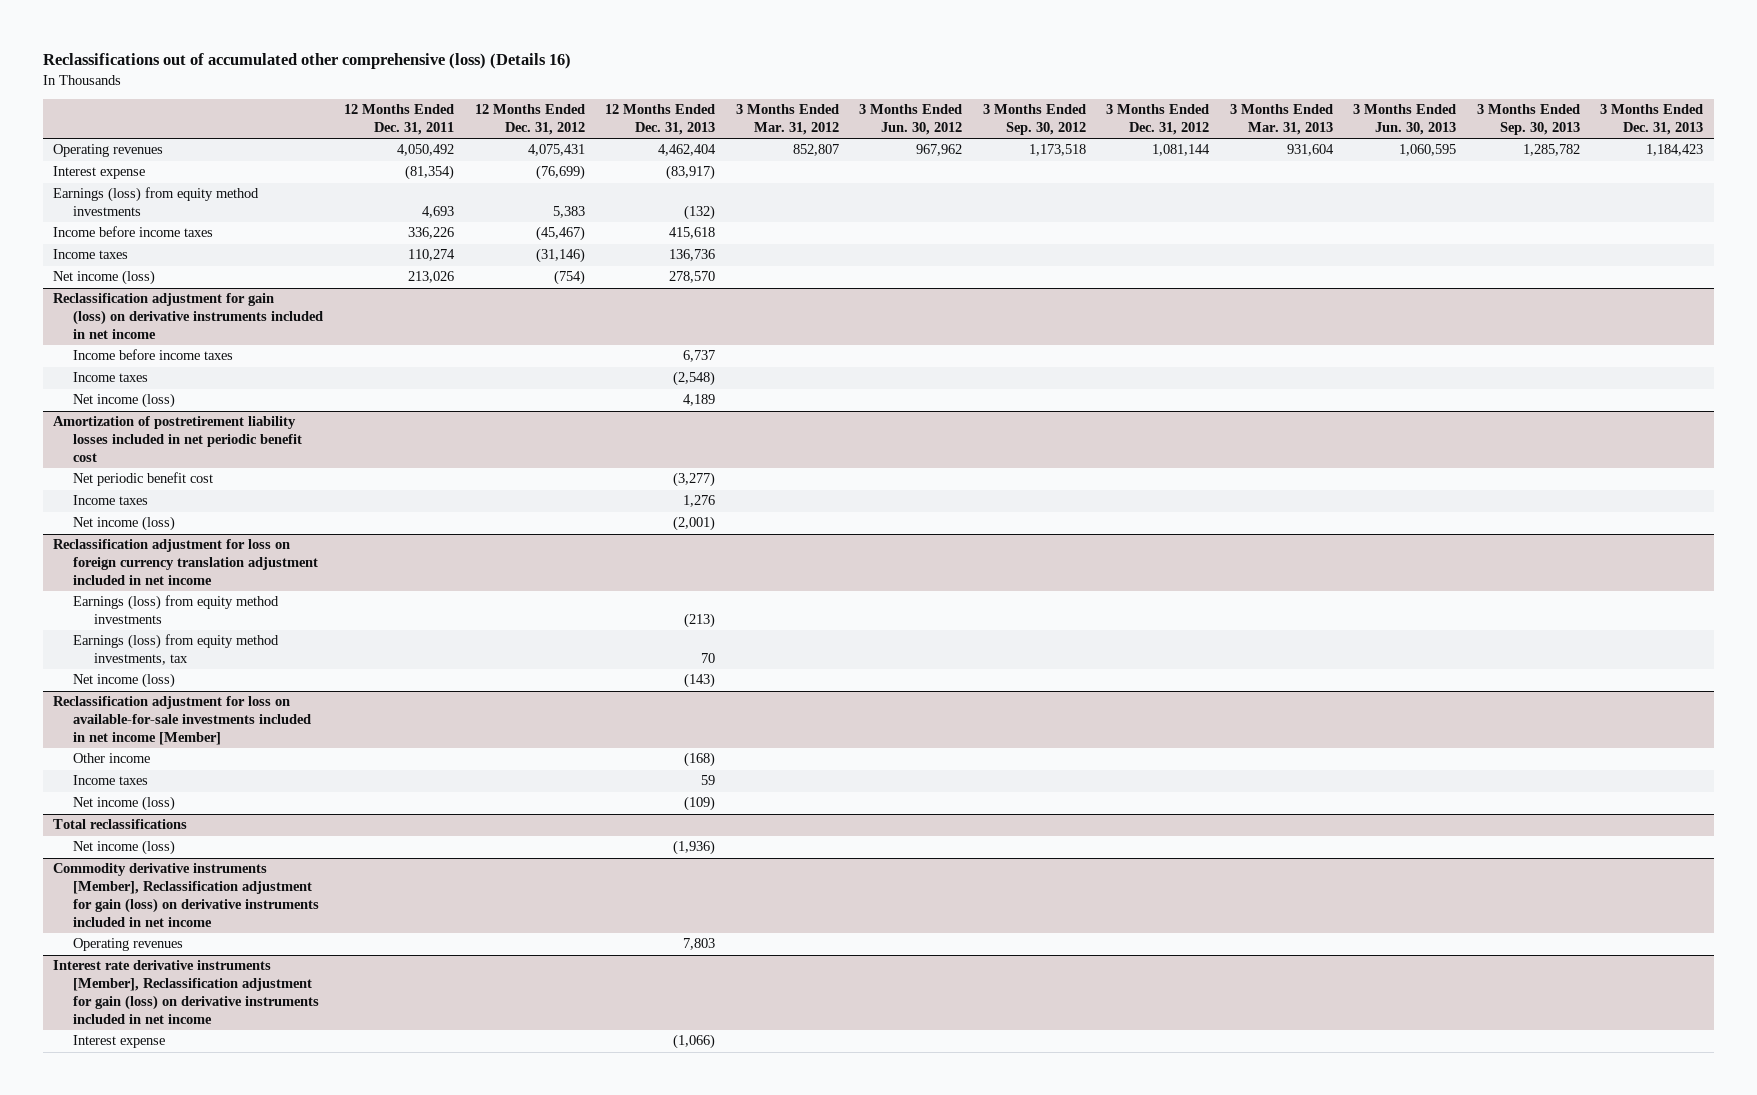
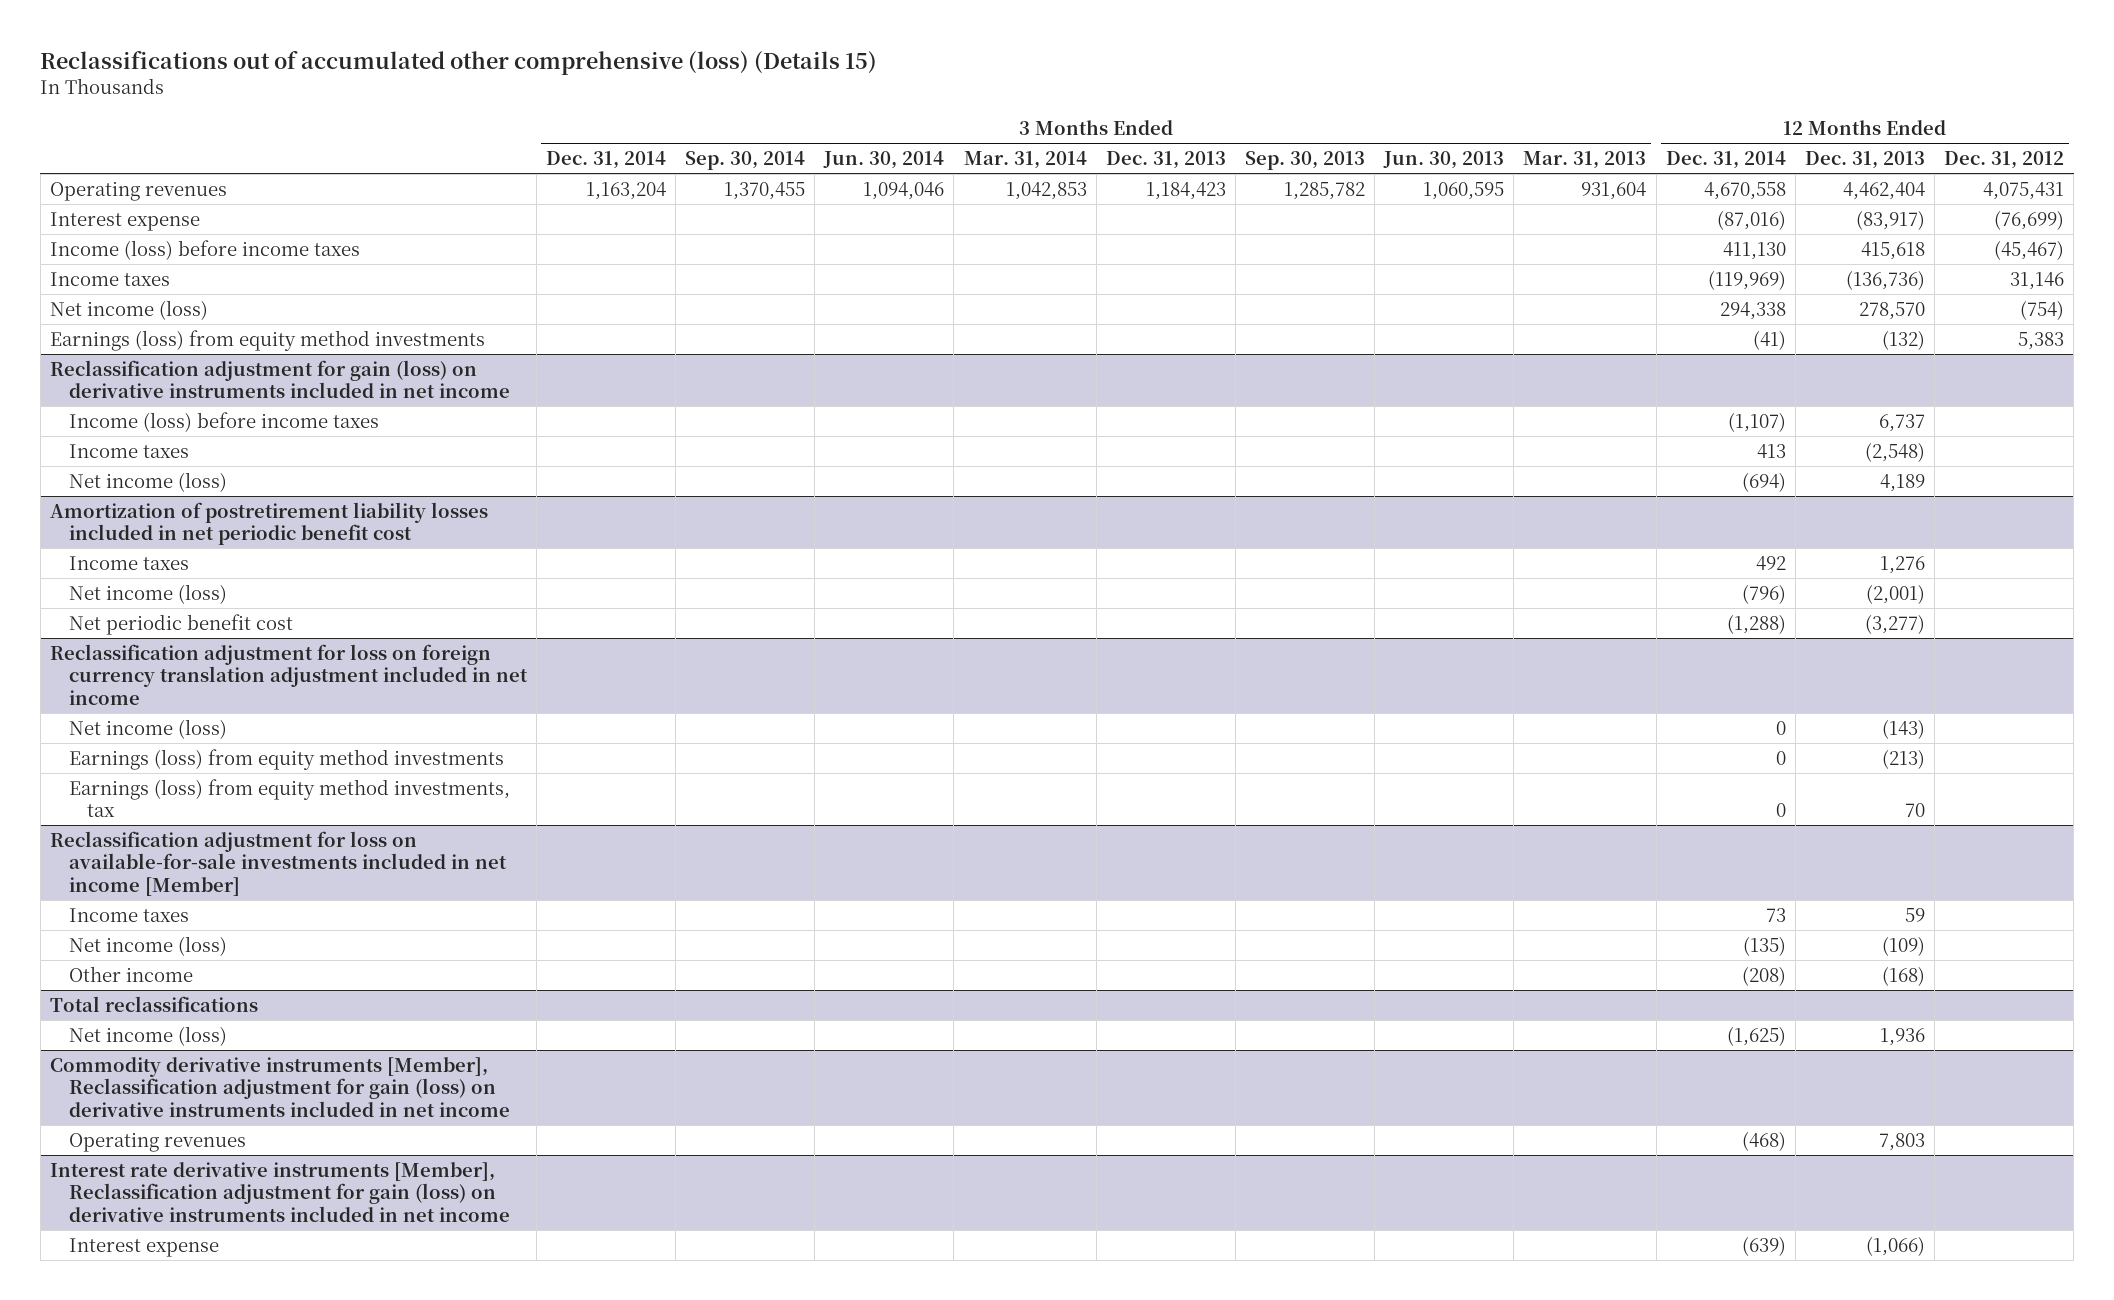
[43,53,572,70] Reclassifications out of accumulated other comprehensive (loss) (Details 16) -> [40,51,878,76] Reclassifications out of accumulated other comprehensive (loss) (Details 15)
[344,104,455,136] 12 Months Ended Dec. 31, 2011 -> none
[735,104,839,136] 3 Months Ended Mar. 31, 2012 -> none
[859,104,963,136] 3 Months Ended Jun. 30, 2012 -> none
[982,104,1086,136] 3 Months Ended Sep. 30, 2012 -> none
[1106,104,1210,136] 3 Months Ended Dec. 31, 2012 -> none
none -> [545,151,666,170] Dec. 31, 2014
none -> [685,151,806,171] Sep. 30, 2014
none -> [823,151,945,170] Jun. 30, 2014
none -> [963,151,1087,170] Mar. 31, 2014
none -> [1665,151,1786,170] Dec. 31, 2014
[53,226,214,238] Income before income taxes -> [49,239,360,260] Income (loss) before income taxes
[535,248,585,264] (31,146) -> [2010,271,2065,290] 31,146
[669,249,716,262] 136,736 -> [1845,269,1925,290] (136,736)
[53,187,260,217] Earnings (loss) from equity method investments -> [49,329,485,351] Earnings (loss) from equity method investments
[73,349,234,361] Income before income taxes -> [68,411,379,432] Income (loss) before income taxes
[73,472,214,487] Net periodic benefit cost -> [68,613,293,635] Net periodic benefit cost
[73,673,176,689] Net income (loss) -> [68,718,227,739] Net income (loss)
[73,753,151,764] Other income -> [68,965,193,982] Other income
[673,840,716,856] (1,936) -> [1879,1027,1925,1046] 1,936

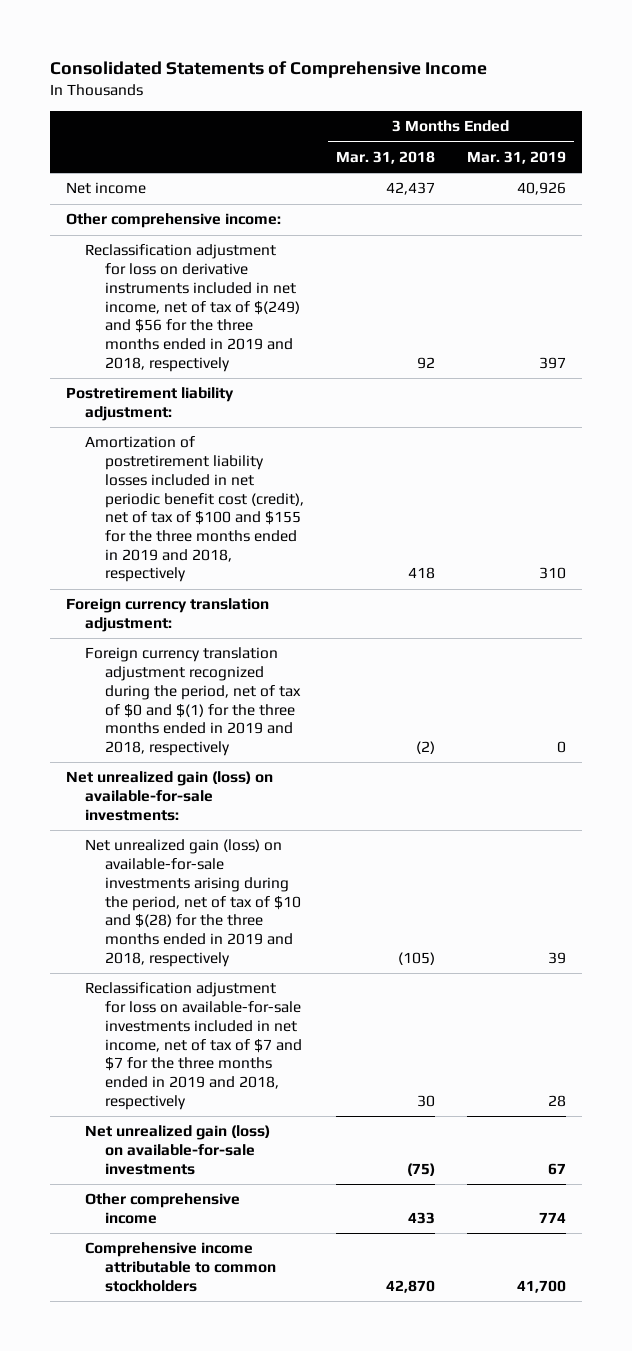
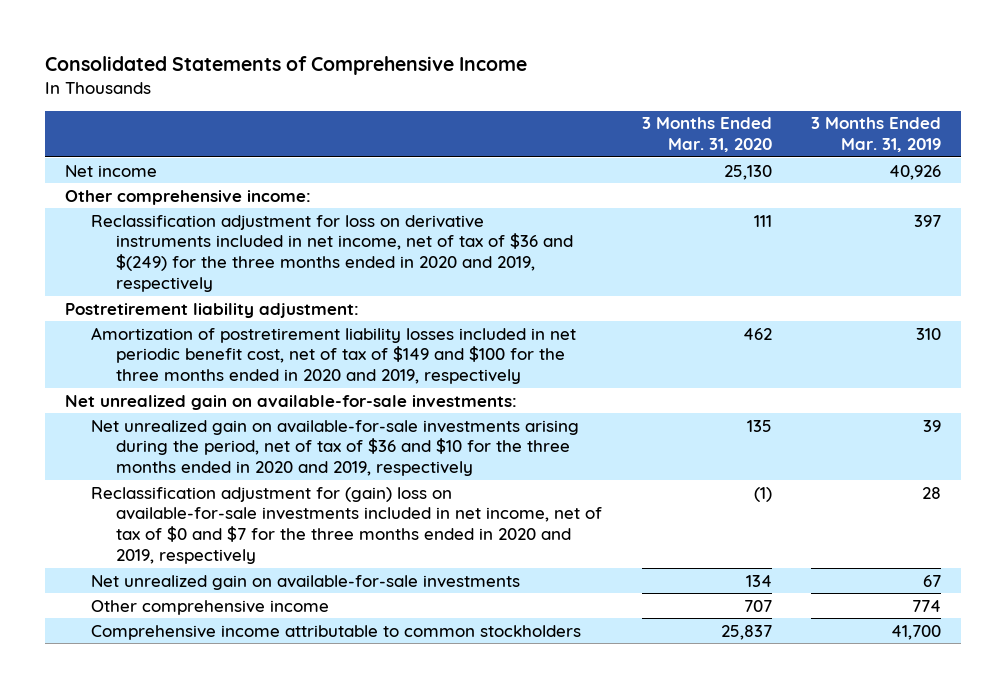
[335,150,435,164] Mar. 31, 2018 -> none
none -> [641,117,772,153] 3 Months Ended Mar. 31, 2020
[85,244,300,372] Reclassification adjustment for loss on derivative instruments included in net income, net of tax of $(249) and $56 for the three months ended in 2019 and 2018, respectively -> [90,214,574,292] Reclassification adjustment for loss on derivative instruments included in net income, net of tax of $36 and $(249) for the three months ended in 2020 and 2019, respectively
[66,598,270,633] Foreign currency translation adjustment: -> none
[85,647,301,756] Foreign currency translation adjustment recognized during the period, net of tax of $0 and $(1) for the three months ended in 2019 and 2018, respectively -> none
[85,436,304,583] Amortization of postretirement liability losses included in net periodic benefit cost (credit), net of tax of $100 and $155 for the three months ended in 2019 and 2018, respectively -> [90,326,576,385] Amortization of postretirement liability losses included in net periodic benefit cost, net of tax of $149 and $100 for the three months ended in 2020 and 2019, respectively
[66,771,274,821] Net unrealized gain (loss) on available-for-sale investments: -> [64,394,517,410] Net unrealized gain on available-for-sale investments:
[85,839,301,967] Net unrealized gain (loss) on available-for-sale investments arising during the period, net of tax of $10 and $(28) for the three months ended in 2019 and 2018, respectively -> [90,419,579,477] Net unrealized gain on available-for-sale investments arising during the period, net of tax of $36 and $10 for the three months ended in 2020 and 2019, respectively
[85,982,302,1110] Reclassification adjustment for loss on available-for-sale investments included in net income, net of tax of $7 and $7 for the three months ended in 2019 and 2018, respectively -> [90,486,603,564] Reclassification adjustment for (gain) loss on available-for-sale investments included in net income, net of tax of $0 and $7 for the three months ended in 2020 and 2019, respectively
[85,1125,271,1175] Net unrealized gain (loss) on available-for-sale investments -> [90,574,520,590] Net unrealized gain on available-for-sale investments

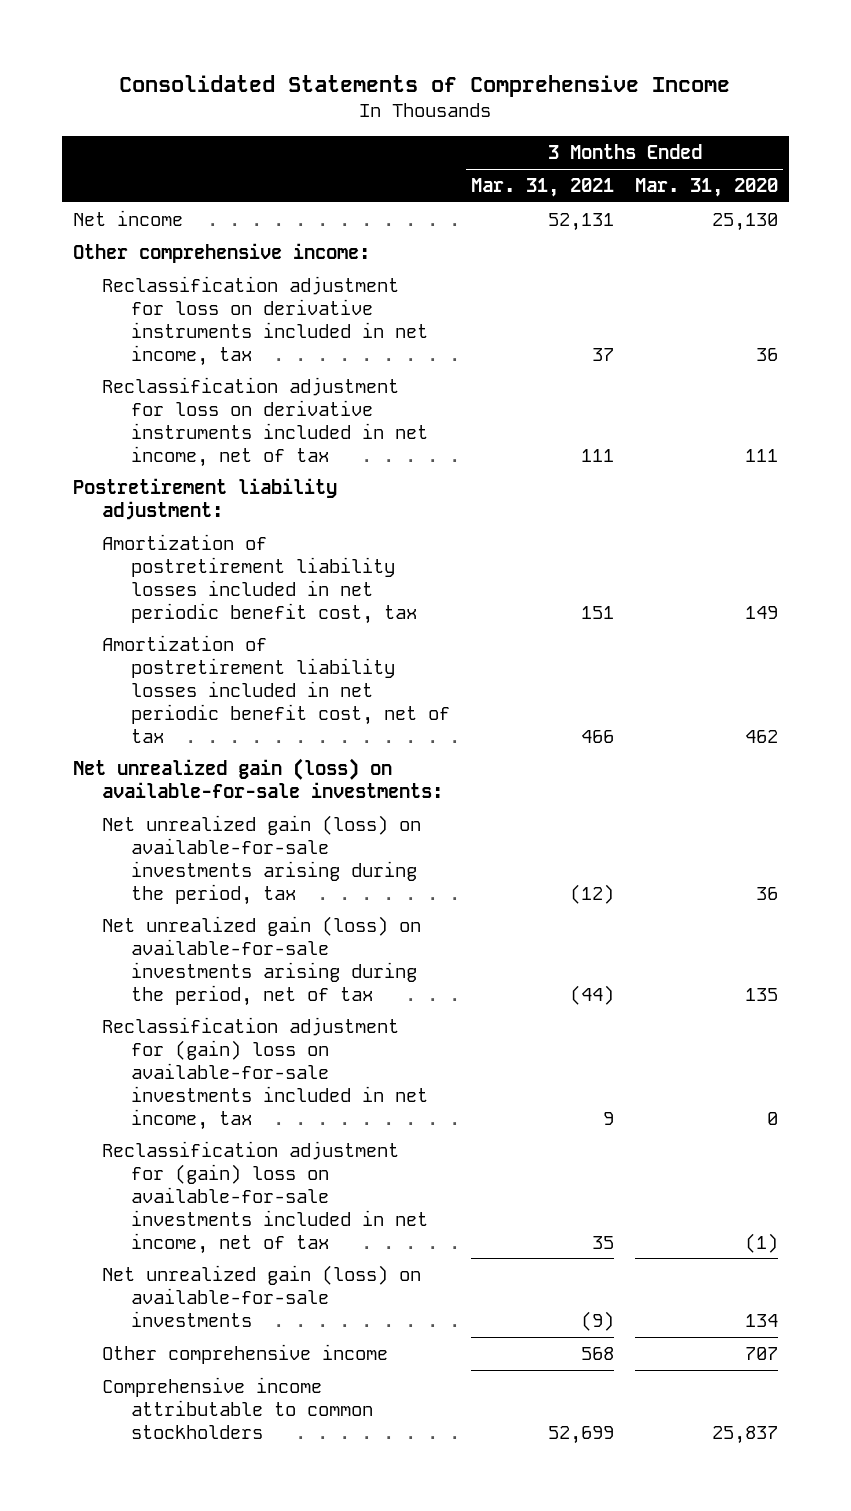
[811,117,942,153] 3 Months Ended Mar. 31, 2019 -> none
none -> [471,178,615,198] Mar. 31, 2021
none -> [101,276,428,366] Reclassification adjustment for loss on derivative instruments included in net income, tax
[90,214,574,292] Reclassification adjustment for loss on derivative instruments included in net income, net of tax of $36 and $(249) for the three months ended in 2020 and 2019, respectively -> [101,377,428,467] Reclassification adjustment for loss on derivative instruments included in net income, net of tax
none -> [101,534,417,624] Amortization of postretirement liability losses included in net periodic benefit cost, tax
[90,326,576,385] Amortization of postretirement liability losses included in net periodic benefit cost, net of tax of $149 and $100 for the three months ended in 2020 and 2019, respectively -> [101,635,450,743] Amortization of postretirement liability losses included in net periodic benefit cost, net of tax
[64,394,517,410] Net unrealized gain on available-for-sale investments: -> [72,758,443,798] Net unrealized gain (loss) on available-for-sale investments:
none -> [101,815,421,905] Net unrealized gain (loss) on available-for-sale investments arising during the period, tax
[90,419,579,477] Net unrealized gain on available-for-sale investments arising during the period, net of tax of $36 and $10 for the three months ended in 2020 and 2019, respectively -> [101,916,421,1006] Net unrealized gain (loss) on available-for-sale investments arising during the period, net of tax
none -> [101,1017,428,1130] Reclassification adjustment for (gain) loss on available-for-sale investments included in net income, tax
[90,486,603,564] Reclassification adjustment for (gain) loss on available-for-sale investments included in net income, net of tax of $0 and $7 for the three months ended in 2020 and 2019, respectively -> [101,1141,428,1254] Reclassification adjustment for (gain) loss on available-for-sale investments included in net income, net of tax
[90,574,520,590] Net unrealized gain on available-for-sale investments -> [101,1265,421,1327] Net unrealized gain (loss) on available-for-sale investments

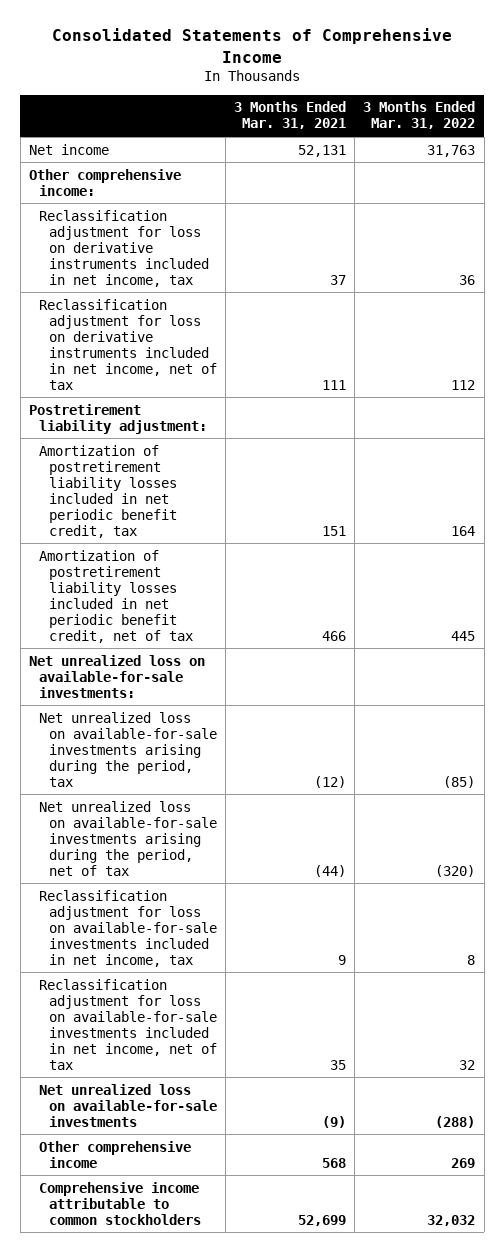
[635,178,779,198] Mar. 31, 2020 -> none
none -> [363,101,476,130] 3 Months Ended Mar. 31, 2022
[101,534,417,624] Amortization of postretirement liability losses included in net periodic benefit cost, tax -> [38,444,177,538] Amortization of postretirement liability losses included in net periodic benefit credit, tax
[101,635,450,743] Amortization of postretirement liability losses included in net periodic benefit cost, net of tax -> [38,549,193,643] Amortization of postretirement liability losses included in net periodic benefit credit, net of tax
[72,758,443,798] Net unrealized gain (loss) on available-for-sale investments: -> [28,654,205,698] Net unrealized loss on available-for-sale investments:
[101,815,421,905] Net unrealized gain (loss) on available-for-sale investments arising during the period, tax -> [38,711,217,787] Net unrealized loss on available-for-sale investments arising during the period, tax
[101,916,421,1006] Net unrealized gain (loss) on available-for-sale investments arising during the period, net of tax -> [38,800,217,876] Net unrealized loss on available-for-sale investments arising during the period, net of tax
[101,1017,428,1130] Reclassification adjustment for (gain) loss on available-for-sale investments included in net income, tax -> [38,889,217,967] Reclassification adjustment for loss on available-for-sale investments included in net income, tax
[101,1141,428,1254] Reclassification adjustment for (gain) loss on available-for-sale investments included in net income, net of tax -> [38,978,217,1070] Reclassification adjustment for loss on available-for-sale investments included in net income, net of tax
[101,1265,421,1327] Net unrealized gain (loss) on available-for-sale investments -> [38,1083,217,1127] Net unrealized loss on available-for-sale investments

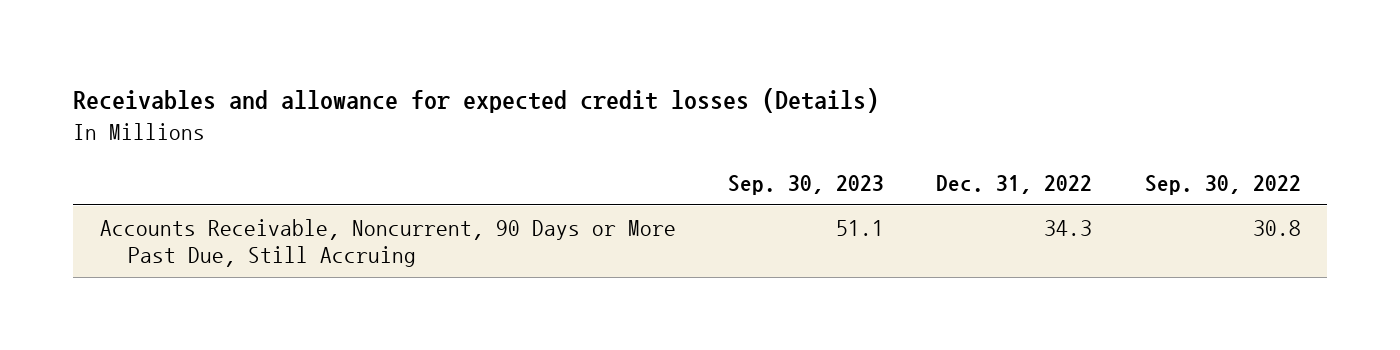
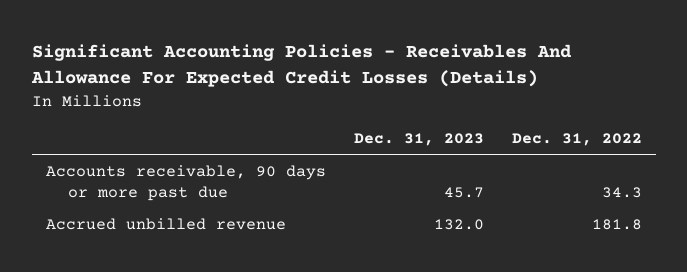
[73,88,880,114] Receivables and allowance for expected credit losses (Details) -> [30,44,572,88] Significant Accounting Policies - Receivables And Allowance For Expected Credit Losses (Details)
[728,175,885,196] Sep. 30, 2023 -> none
[1144,175,1301,196] Sep. 30, 2022 -> none
none -> [353,133,484,147] Dec. 31, 2023
[99,219,676,268] Accounts Receivable, Noncurrent, 90 Days or More Past Due, Still Accruing -> [45,164,326,201] Accounts receivable, 90 days or more past due
none -> [45,217,286,230] Accrued unbilled revenue

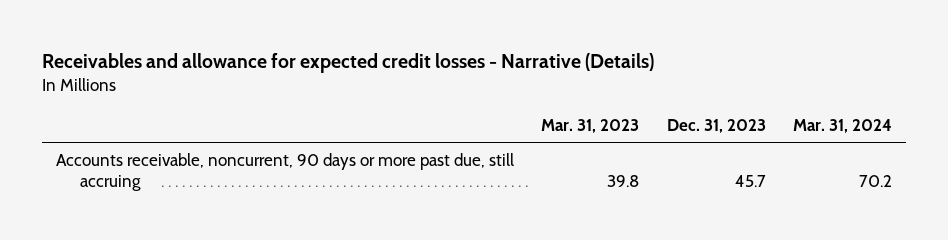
[30,44,572,88] Significant Accounting Policies - Receivables And Allowance For Expected Credit Losses (Details) -> [41,53,654,74] Receivables and allowance for expected credit losses - Narrative (Details)
[511,133,642,147] Dec. 31, 2022 -> none
none -> [541,119,640,134] Mar. 31, 2023
none -> [793,119,893,134] Mar. 31, 2024
[45,217,286,230] Accrued unbilled revenue -> none
[45,164,326,201] Accounts receivable, 90 days or more past due -> [55,152,514,191] Accounts receivable, noncurrent, 90 days or more past due, still accruing

